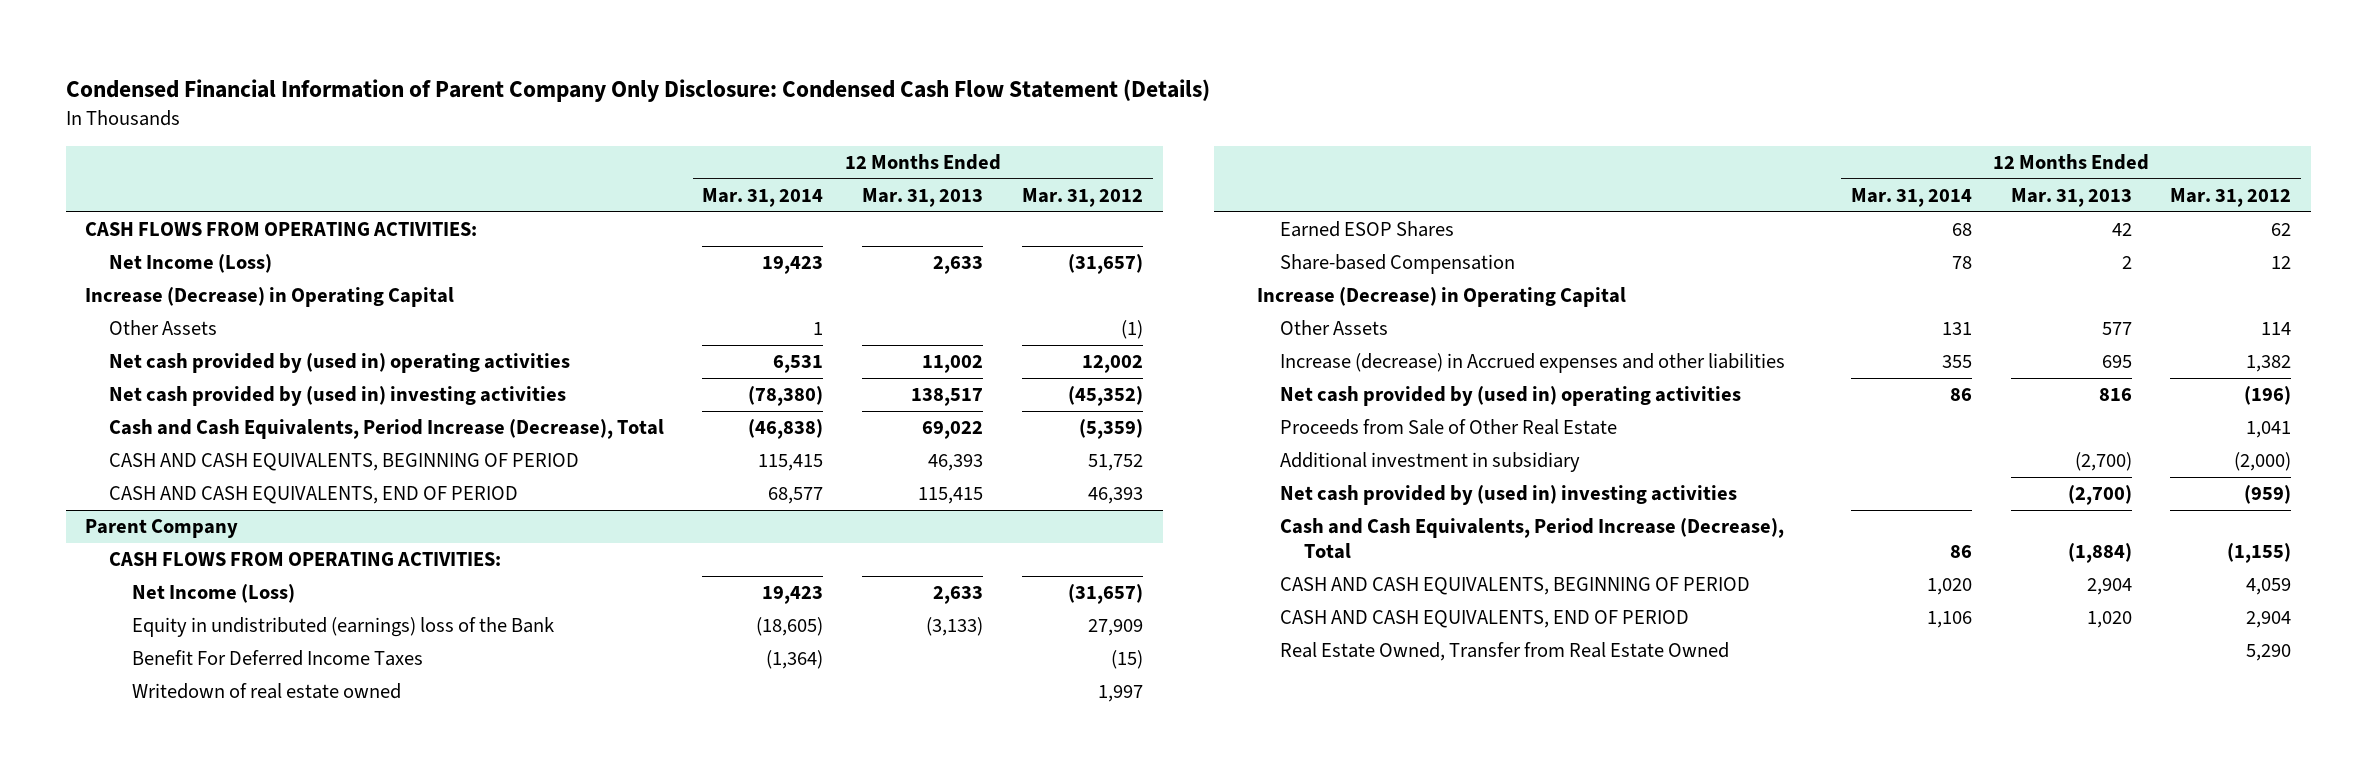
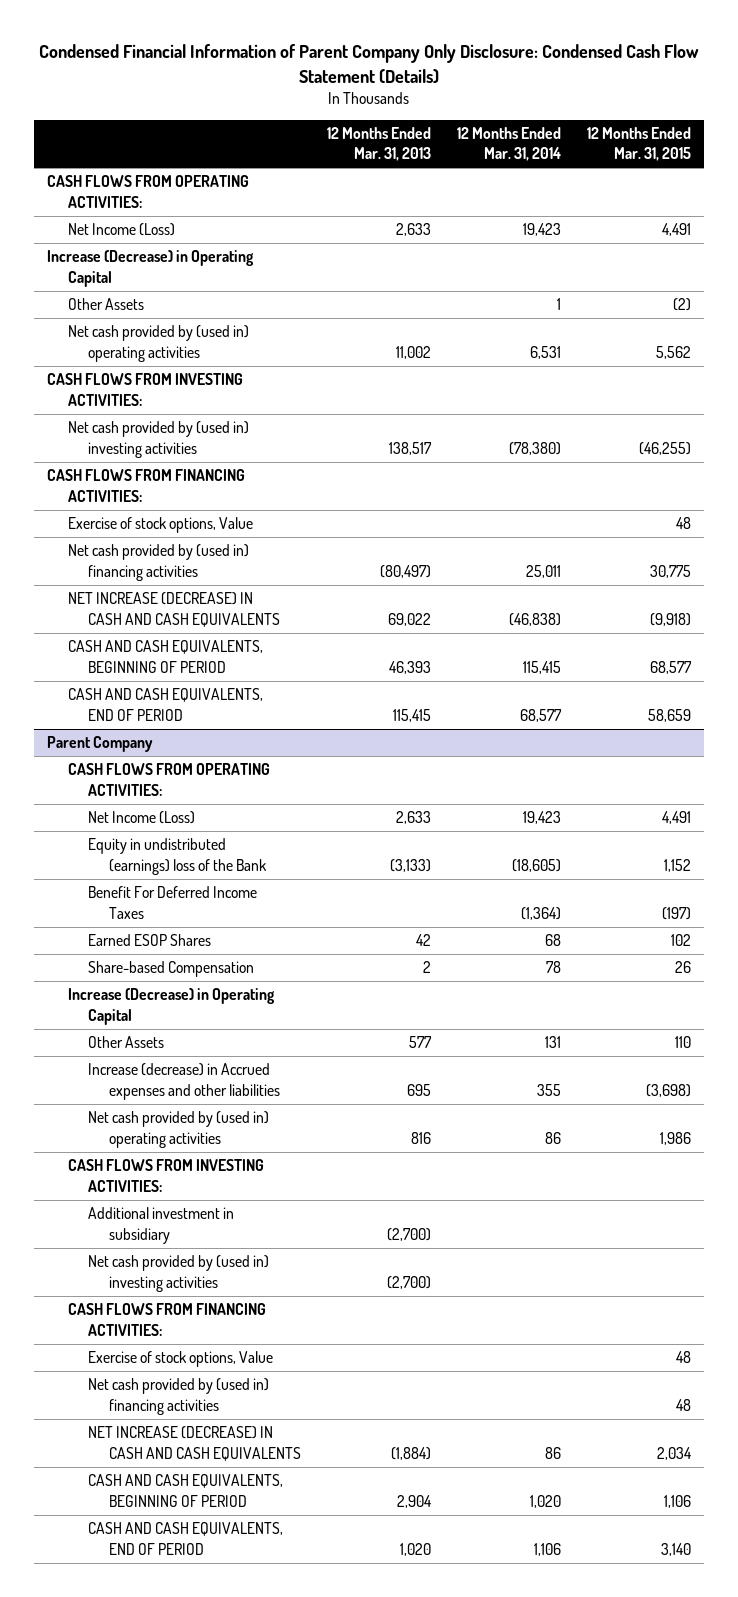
[1022,187,1144,207] Mar. 31, 2012 -> none
none -> [587,127,692,162] 12 Months Ended Mar. 31, 2015
none -> [47,373,244,406] CASH FLOWS FROM INVESTING ACTIVITIES:
none -> [47,469,246,502] CASH FLOWS FROM FINANCING ACTIVITIES:
none -> [67,517,253,534] Exercise of stock options, Value
none -> [67,544,249,581] Net cash provided by (used in) financing activities
[108,419,664,440] Cash and Cash Equivalents, Period Increase (Decrease), Total -> [67,592,281,627] NET INCREASE (DECREASE) IN CASH AND CASH EQUIVALENTS
[132,683,402,700] Writedown of real estate owned -> none
[1280,419,1618,436] Proceeds from Sale of Other Real Estate -> none
none -> [67,1159,264,1192] CASH FLOWS FROM INVESTING ACTIVITIES:
none -> [67,1303,266,1336] CASH FLOWS FROM FINANCING ACTIVITIES:
none -> [88,1351,274,1368] Exercise of stock options, Value
none -> [88,1378,270,1415] Net cash provided by (used in) financing activities
[1280,518,1785,560] Cash and Cash Equivalents, Period Increase (Decrease), Total -> [88,1426,302,1461] NET INCREASE (DECREASE) IN CASH AND CASH EQUIVALENTS
[1280,642,1730,662] Real Estate Owned, Transfer from Real Estate Owned -> none

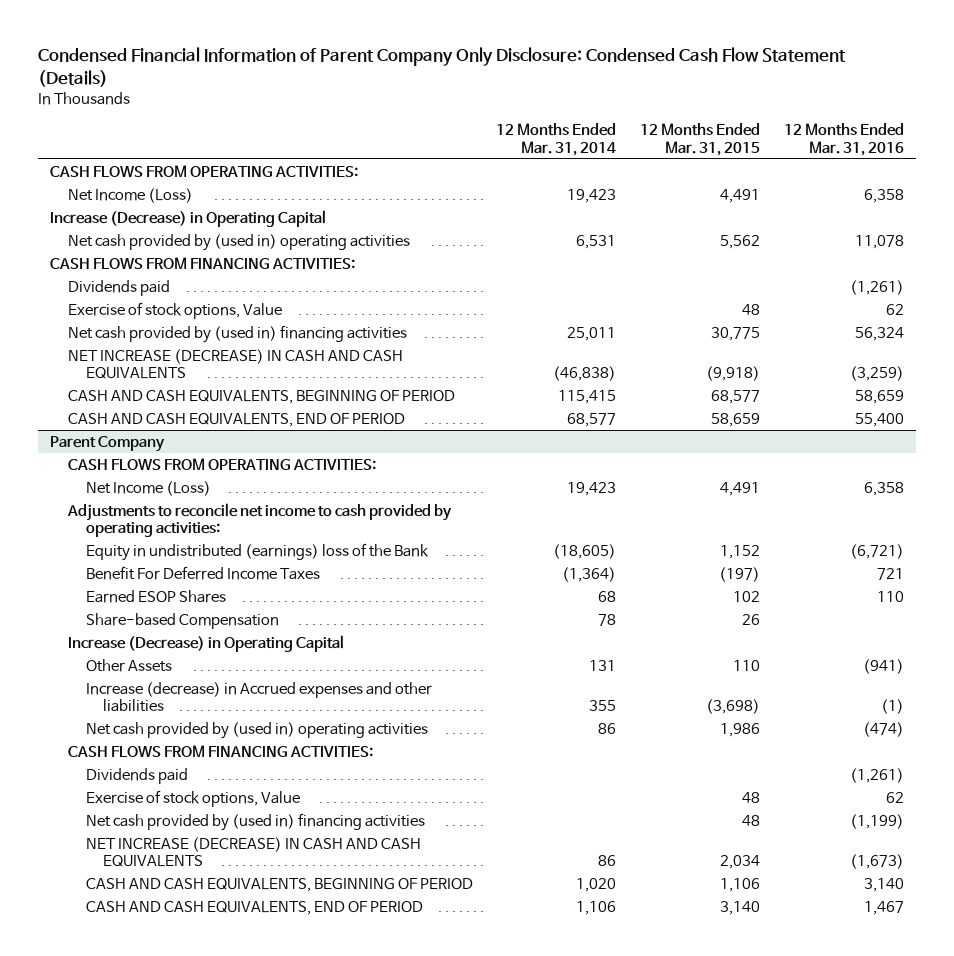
[327,127,432,162] 12 Months Ended Mar. 31, 2013 -> none
none -> [783,123,904,156] 12 Months Ended Mar. 31, 2016
[67,298,144,311] Other Assets -> none
[47,373,244,406] CASH FLOWS FROM INVESTING ACTIVITIES: -> none
[67,421,249,458] Net cash provided by (used in) investing activities -> none
none -> [67,279,170,296] Dividends paid
none -> [66,502,452,538] Adjustments to reconcile net income to cash provided by operating activities:
[67,1159,264,1192] CASH FLOWS FROM INVESTING ACTIVITIES: -> none
[88,1207,235,1244] Additional investment in subsidiary -> none
[88,1255,270,1292] Net cash provided by (used in) investing activities -> none
none -> [85,767,188,784] Dividends paid

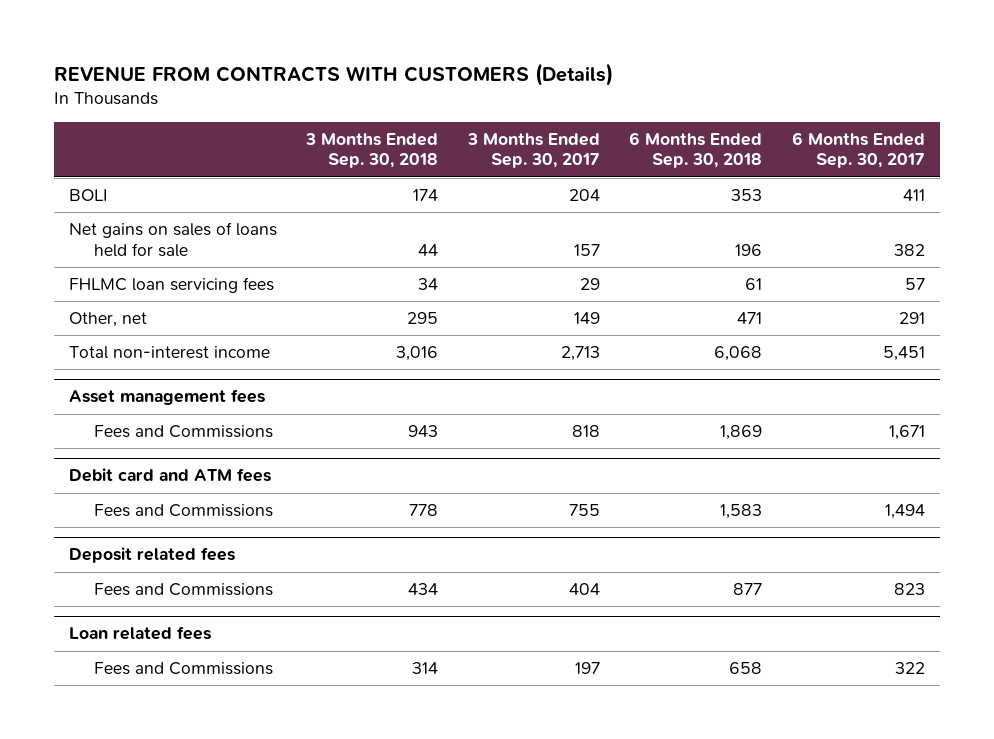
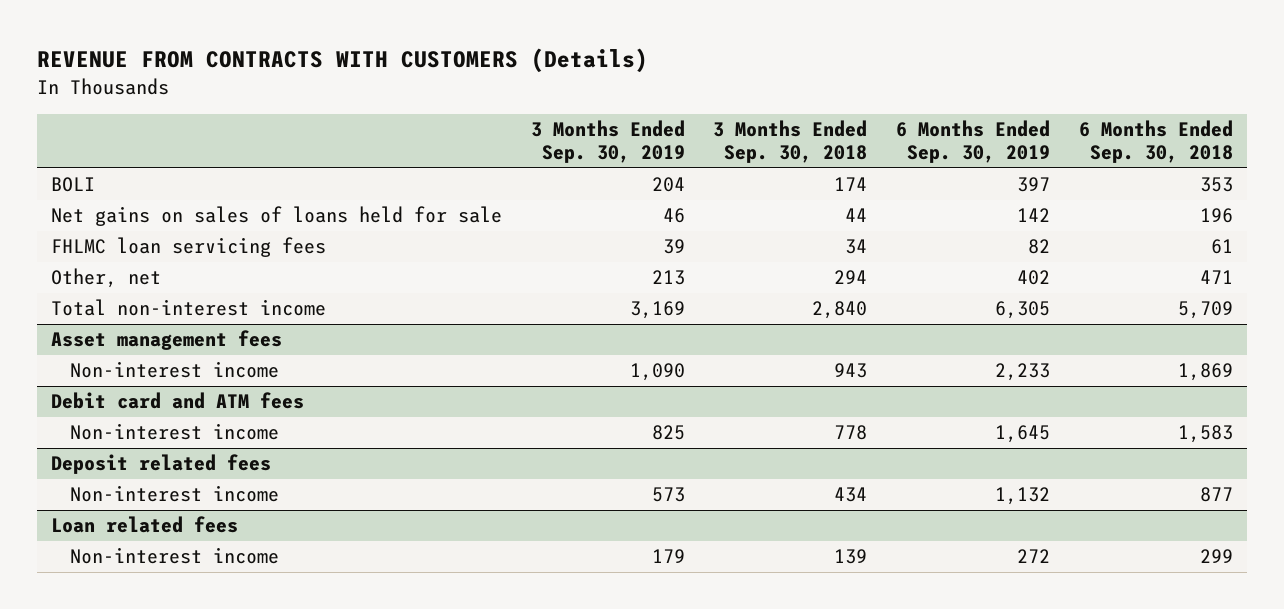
[466,132,600,169] 3 Months Ended Sep. 30, 2017 -> none
[791,131,925,169] 6 Months Ended Sep. 30, 2017 -> none
none -> [530,120,685,164] 3 Months Ended Sep. 30, 2019
none -> [895,120,1050,164] 6 Months Ended Sep. 30, 2019
[407,312,439,325] 295 -> [834,270,868,285] 294
[396,346,439,362] 3,016 -> [812,301,868,320] 2,840
[714,346,763,362] 6,068 -> [1177,301,1233,320] 5,709
[94,425,274,439] Fees and Commissions -> [69,361,279,379] Non-interest income
[94,504,274,518] Fees and Commissions -> [69,423,279,441] Non-interest income
[94,583,274,597] Fees and Commissions -> [69,485,279,503] Non-interest income
[94,662,274,676] Fees and Commissions -> none
none -> [69,547,279,565] Non-interest income

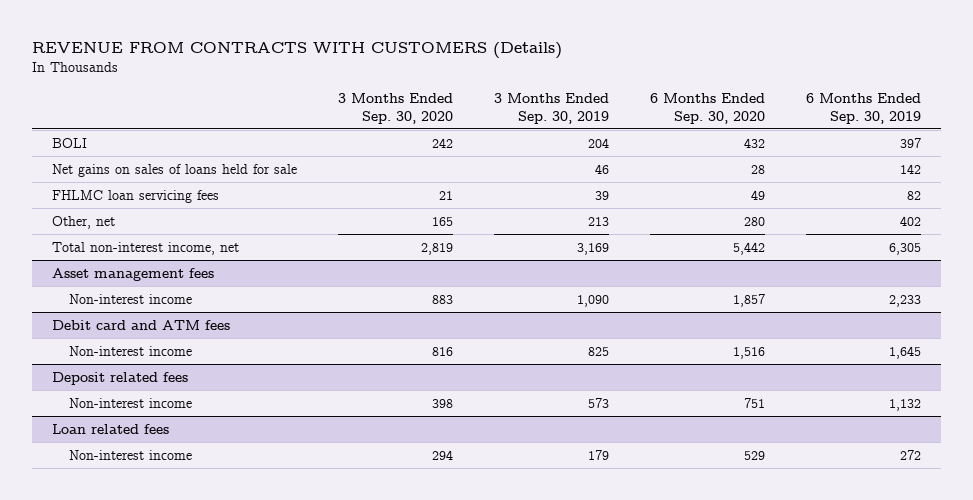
[713,120,868,164] 3 Months Ended Sep. 30, 2018 -> none
[1078,120,1233,164] 6 Months Ended Sep. 30, 2018 -> none
none -> [338,92,454,124] 3 Months Ended Sep. 30, 2020
none -> [649,92,765,124] 6 Months Ended Sep. 30, 2020
[51,299,327,317] Total non-interest income -> [52,241,240,255] Total non-interest income, net

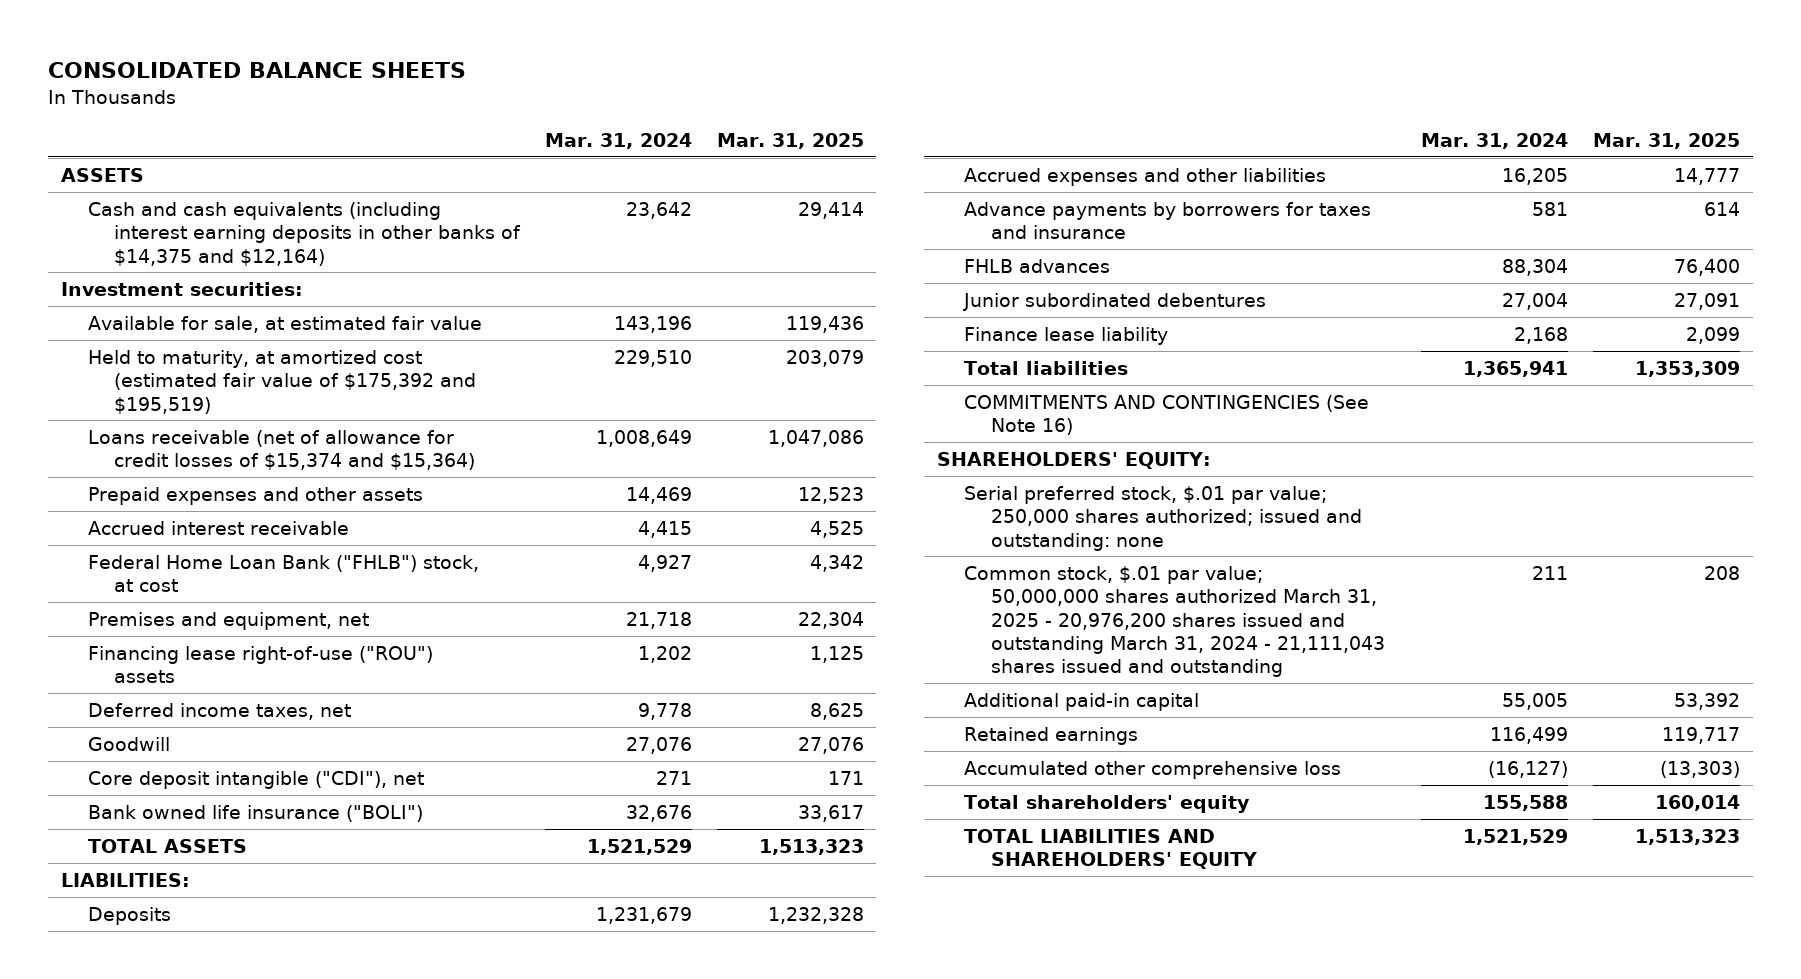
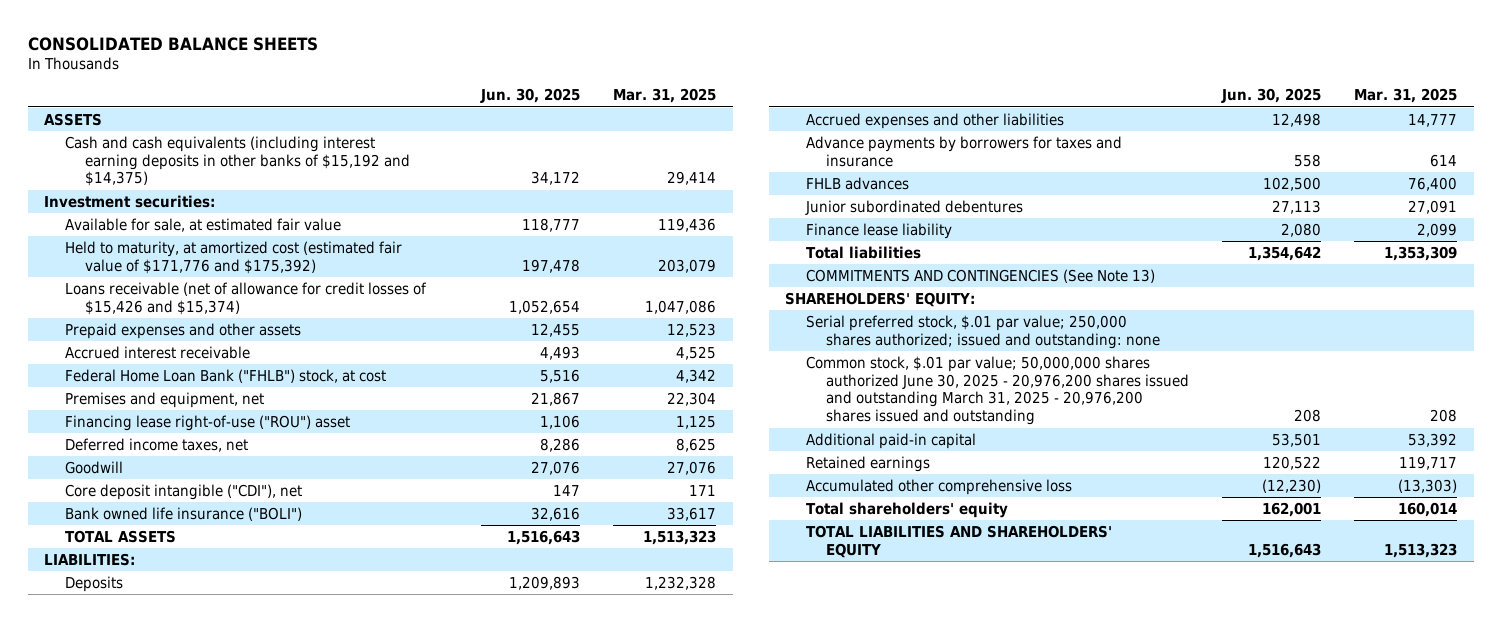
[545,132,693,149] Mar. 31, 2024 -> none
none -> [480,88,581,104] Jun. 30, 2025
[87,201,522,266] Cash and cash equivalents (including interest earning deposits in other banks of $14,375 and $12,164) -> [64,135,411,187] Cash and cash equivalents (including interest earning deposits in other banks of $15,192 and $14,375)
[87,349,477,414] Held to maturity, at amortized cost (estimated fair value of $175,392 and $195,519) -> [64,240,402,274] Held to maturity, at amortized cost (estimated fair value of $171,776 and $175,392)
[87,429,476,471] Loans receivable (net of allowance for credit losses of $15,374 and $15,364) -> [64,281,427,315] Loans receivable (net of allowance for credit losses of $15,426 and $15,374)
[87,645,433,684] Financing lease right-of-use ("ROU") assets -> [64,414,350,431] Financing lease right-of-use ("ROU") asset
[963,394,1369,436] COMMITMENTS AND CONTINGENCIES (See Note 16) -> [805,268,1155,283] COMMITMENTS AND CONTINGENCIES (See Note 13)
[963,565,1385,678] Common stock, $.01 par value; 50,000,000 shares authorized March 31, 2025 - 20,976,200 shares issued and outstanding March 31, 2024 - 21,111,043 shares issued and outstanding -> [805,355,1190,426] Common stock, $.01 par value; 50,000,000 shares authorized June 30, 2025 - 20,976,200 shares issued and outstanding March 31, 2025 - 20,976,200 shares issued and outstanding

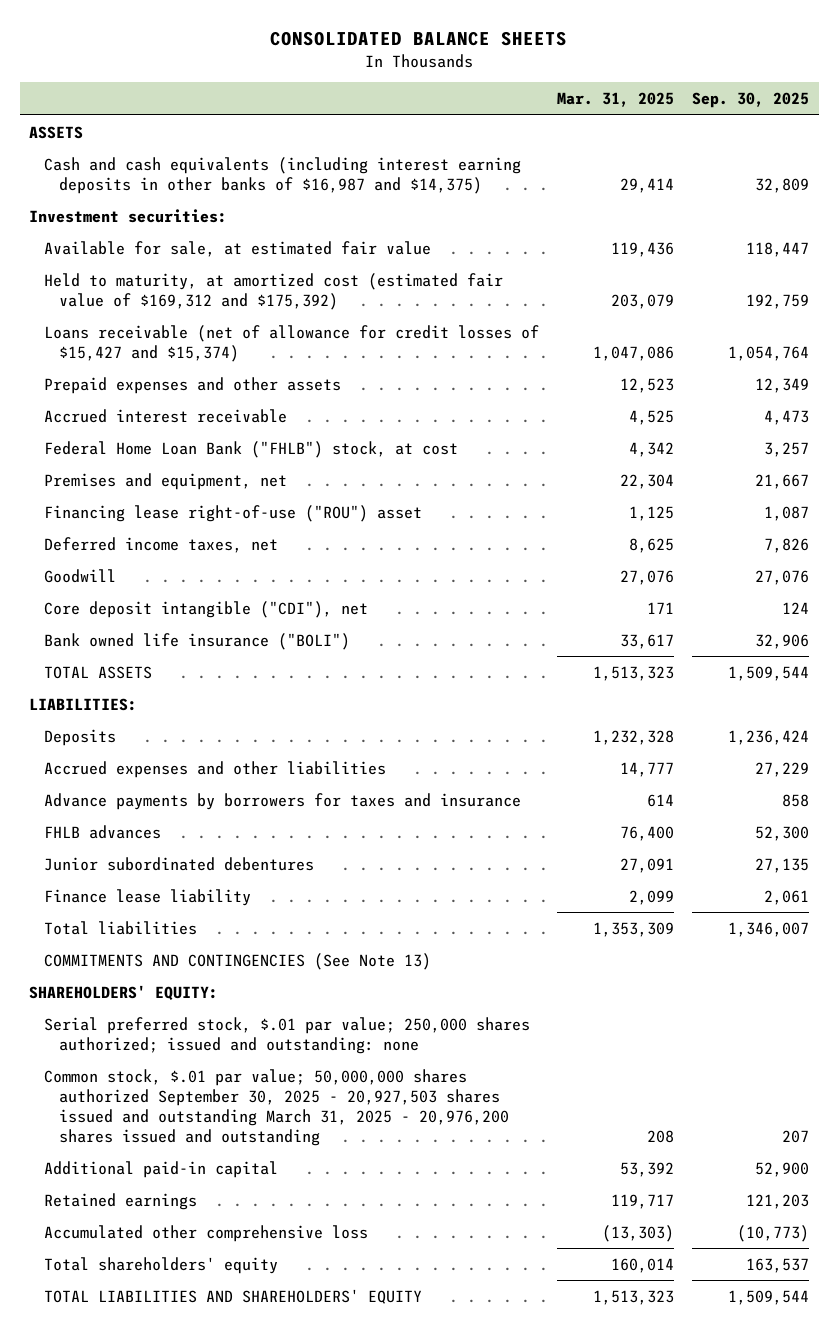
[480,88,581,104] Jun. 30, 2025 -> none
none -> [692,92,810,109] Sep. 30, 2025
[64,135,411,187] Cash and cash equivalents (including interest earning deposits in other banks of $15,192 and $14,375) -> [44,156,522,194] Cash and cash equivalents (including interest earning deposits in other banks of $16,987 and $14,375)
[64,240,402,274] Held to maturity, at amortized cost (estimated fair value of $171,776 and $175,392) -> [44,272,504,310] Held to maturity, at amortized cost (estimated fair value of $169,312 and $175,392)
[64,281,427,315] Loans receivable (net of allowance for credit losses of $15,426 and $15,374) -> [44,324,540,362] Loans receivable (net of allowance for credit losses of $15,427 and $15,374)
[805,355,1190,426] Common stock, $.01 par value; 50,000,000 shares authorized June 30, 2025 - 20,976,200 shares issued and outstanding March 31, 2025 - 20,976,200 shares issued and outstanding -> [44,1068,509,1146] Common stock, $.01 par value; 50,000,000 shares authorized September 30, 2025 - 20,927,503 shares issued and outstanding March 31, 2025 - 20,976,200 shares issued and outstanding

